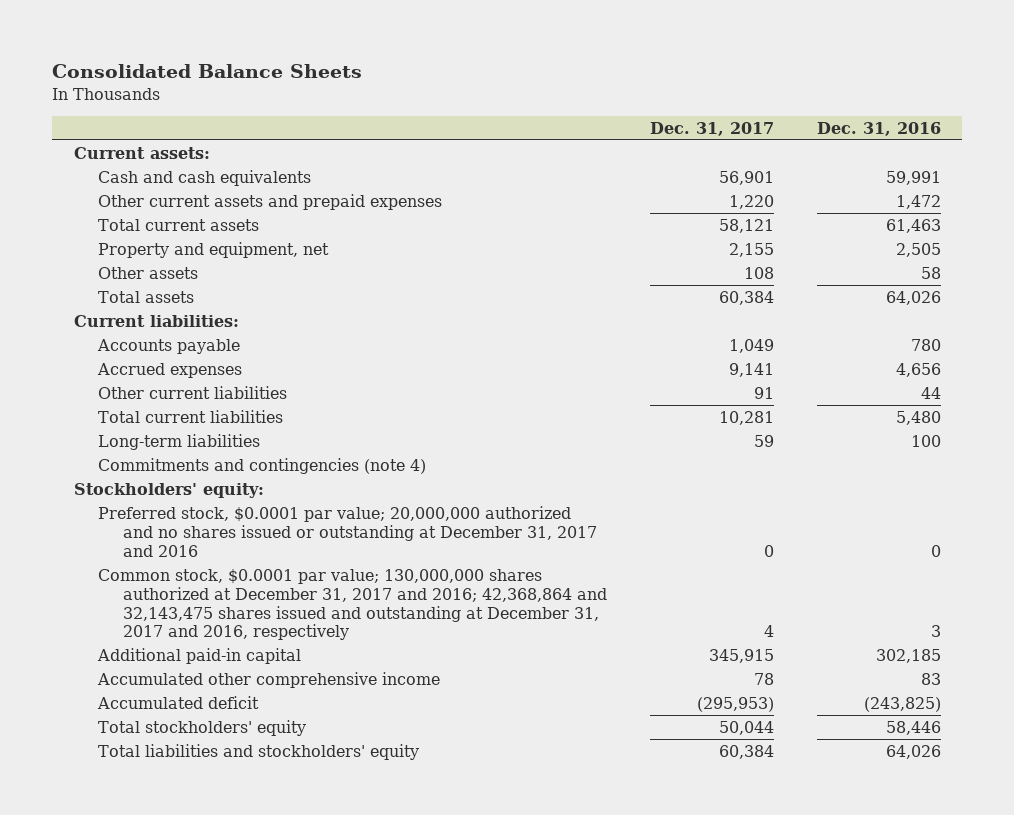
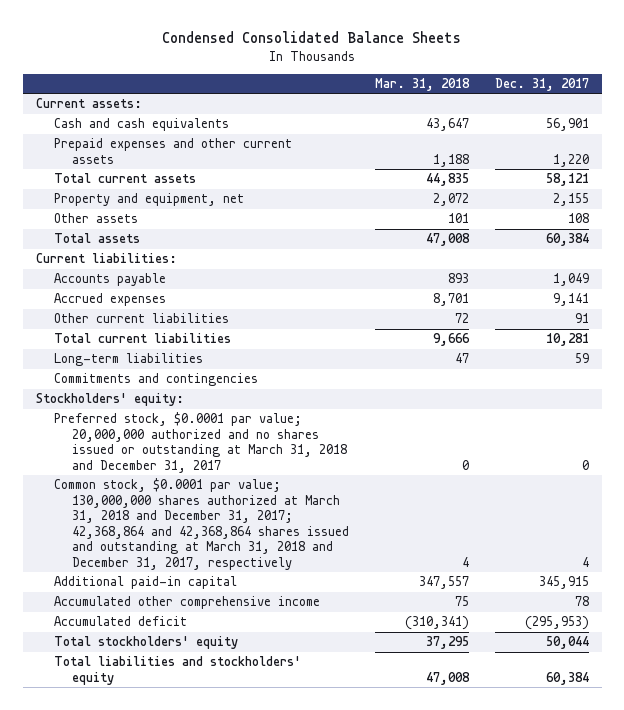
[52,63,363,78] Consolidated Balance Sheets -> [162,31,462,44] Condensed Consolidated Balance Sheets
[816,121,941,136] Dec. 31, 2016 -> none
none -> [374,78,470,92] Mar. 31, 2018
[98,193,443,210] Other current assets and prepaid expenses -> [53,138,292,164] Prepaid expenses and other current assets
[98,457,427,474] Commitments and contingencies (note 4) -> [53,373,258,387] Commitments and contingencies
[98,505,598,557] Preferred stock, $0.0001 par value; 20,000,000 authorized and no shares issued or outstanding at December 31, 2017 and 2016 -> [53,412,347,473] Preferred stock, $0.0001 par value; 20,000,000 authorized and no shares issued or outstanding at March 31, 2018 and December 31, 2017
[98,568,608,641] Common stock, $0.0001 par value; 130,000,000 shares authorized at December 31, 2017 and 2016; 42,368,864 and 32,143,475 shares issued and outstanding at December 31, 2017 and 2016, respectively -> [53,478,349,570] Common stock, $0.0001 par value; 130,000,000 shares authorized at March 31, 2018 and December 31, 2017; 42,368,864 and 42,368,864 shares issued and outstanding at March 31, 2018 and December 31, 2017, respectively

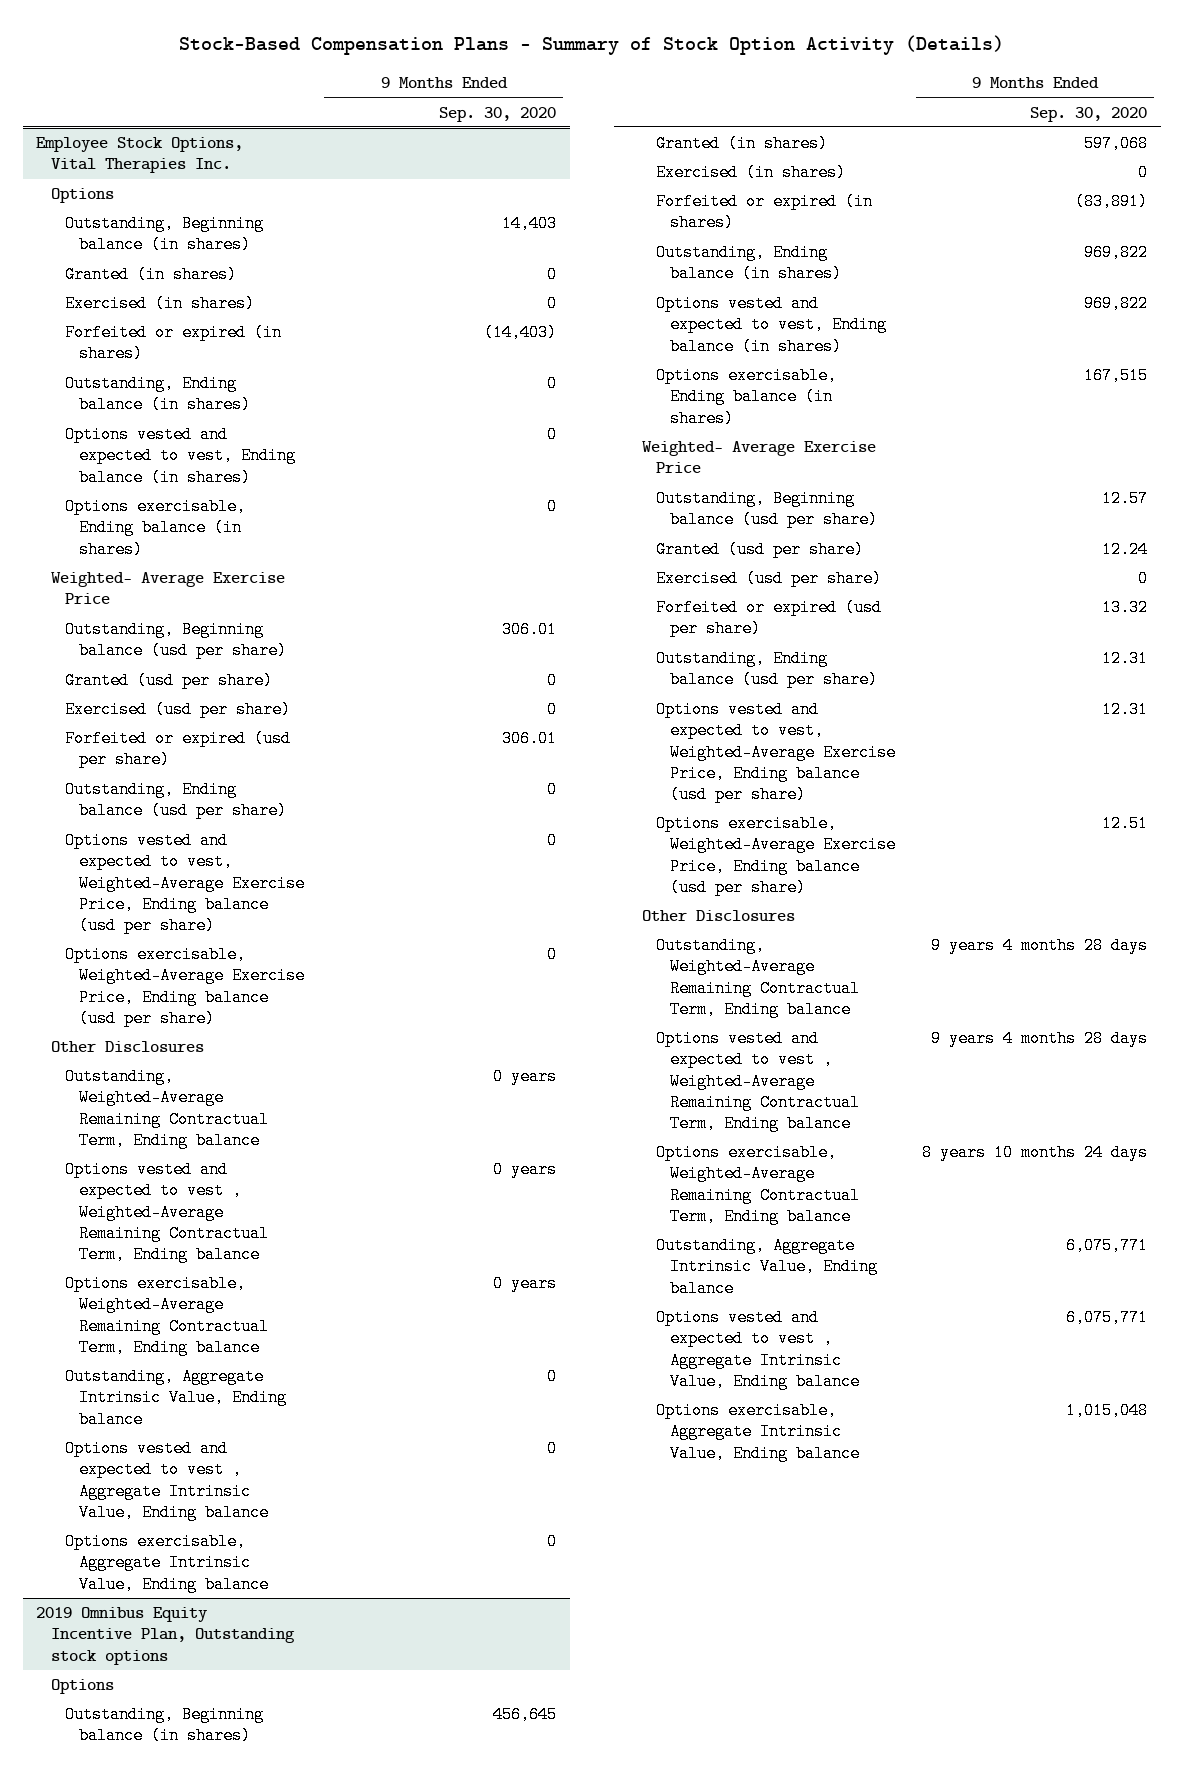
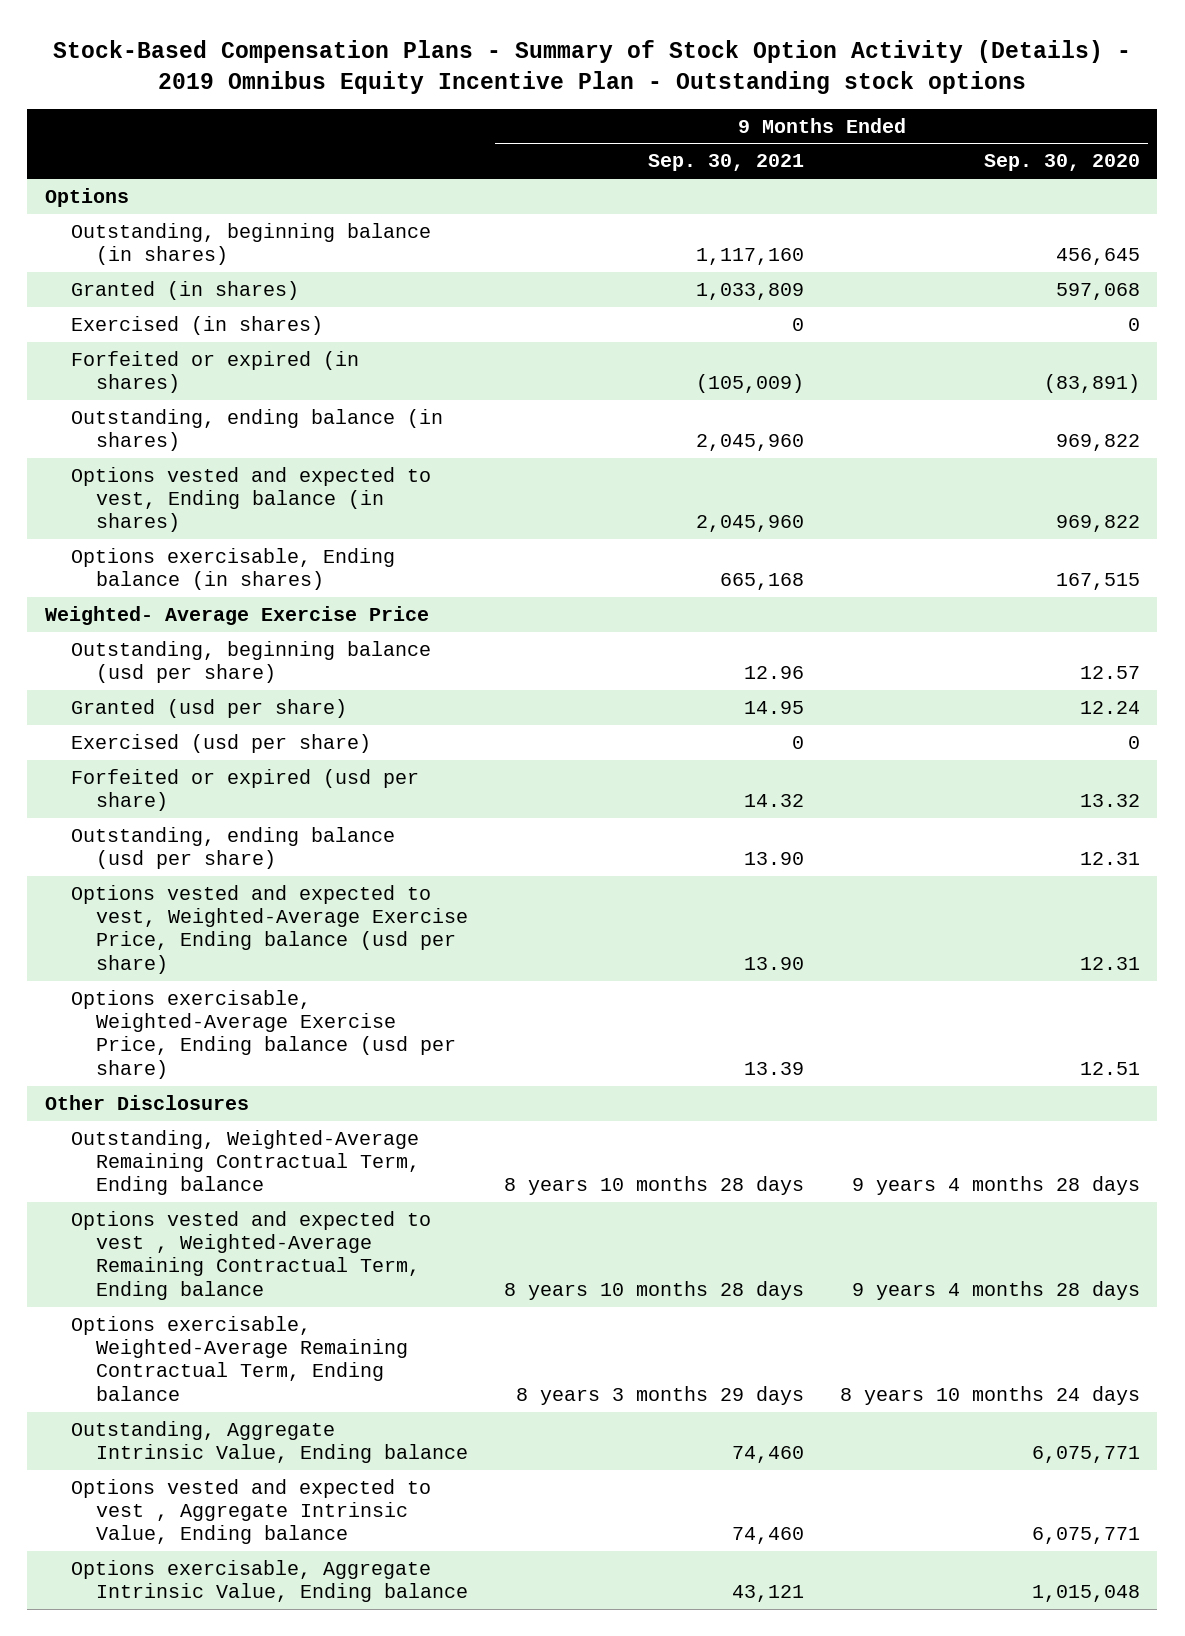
[178,35,1004,56] Stock-Based Compensation Plans - Summary of Stock Option Activity (Details) -> [53,40,1132,94] Stock-Based Compensation Plans - Summary of Stock Option Activity (Details) - 2019 Omnibus Equity Incentive Plan - Outstanding stock options
none -> [647,154,804,172] Sep. 30, 2021
[36,137,244,174] Employee Stock Options, Vital Therapies Inc. -> none
[64,266,237,284] Granted (in shares) -> none
[64,295,255,313] Exercised (in shares) -> none
[64,324,282,363] Forfeited or expired (in shares) -> none
[64,375,251,414] Outstanding, Ending balance (in shares) -> none
[64,426,296,486] Options vested and expected to vest, Ending balance (in shares) -> none
[64,498,246,558] Options exercisable, Ending balance (in shares) -> none
[50,572,285,605] Weighted- Average Exercise Price -> none
[64,621,287,660] Outstanding, Beginning balance (usd per share) -> none
[64,672,273,690] Granted (usd per share) -> none
[64,701,291,719] Exercised (usd per share) -> none
[64,730,291,769] Forfeited or expired (usd per share) -> none
[64,781,287,820] Outstanding, Ending balance (usd per share) -> none
[64,832,305,935] Options vested and expected to vest, Weighted-Average Exercise Price, Ending balance (usd per share) -> none
[64,946,305,1027] Options exercisable, Weighted-Average Exercise Price, Ending balance (usd per share) -> none
[50,1041,204,1053] Other Disclosures -> none
[64,1068,269,1149] Outstanding, Weighted-Average Remaining Contractual Term, Ending balance -> none
[64,1161,269,1264] Options vested and expected to vest , Weighted-Average Remaining Contractual Term, Ending balance -> none
[64,1275,269,1356] Options exercisable, Weighted-Average Remaining Contractual Term, Ending balance -> none
[64,1368,287,1428] Outstanding, Aggregate Intrinsic Value, Ending balance -> none
[64,1440,269,1521] Options vested and expected to vest , Aggregate Intrinsic Value, Ending balance -> none
[64,1533,269,1593] Options exercisable, Aggregate Intrinsic Value, Ending balance -> none
[36,1607,295,1665] 2019 Omnibus Equity Incentive Plan, Outstanding stock options -> none
[50,1679,114,1695] Options -> none
[64,1706,264,1745] Outstanding, Beginning balance (in shares) -> none
[64,215,264,254] Outstanding, Beginning balance (in shares) -> [70,222,431,266] Outstanding, beginning balance (in shares)
[502,215,558,233] 14,403 -> [1055,248,1140,266] 456,645
[655,244,843,283] Outstanding, Ending balance (in shares) -> [70,408,443,452] Outstanding, ending balance (in shares)
[655,490,879,529] Outstanding, Beginning balance (usd per share) -> [70,640,431,684] Outstanding, beginning balance (usd per share)
[655,650,879,689] Outstanding, Ending balance (usd per share) -> [70,826,395,870] Outstanding, ending balance (usd per share)

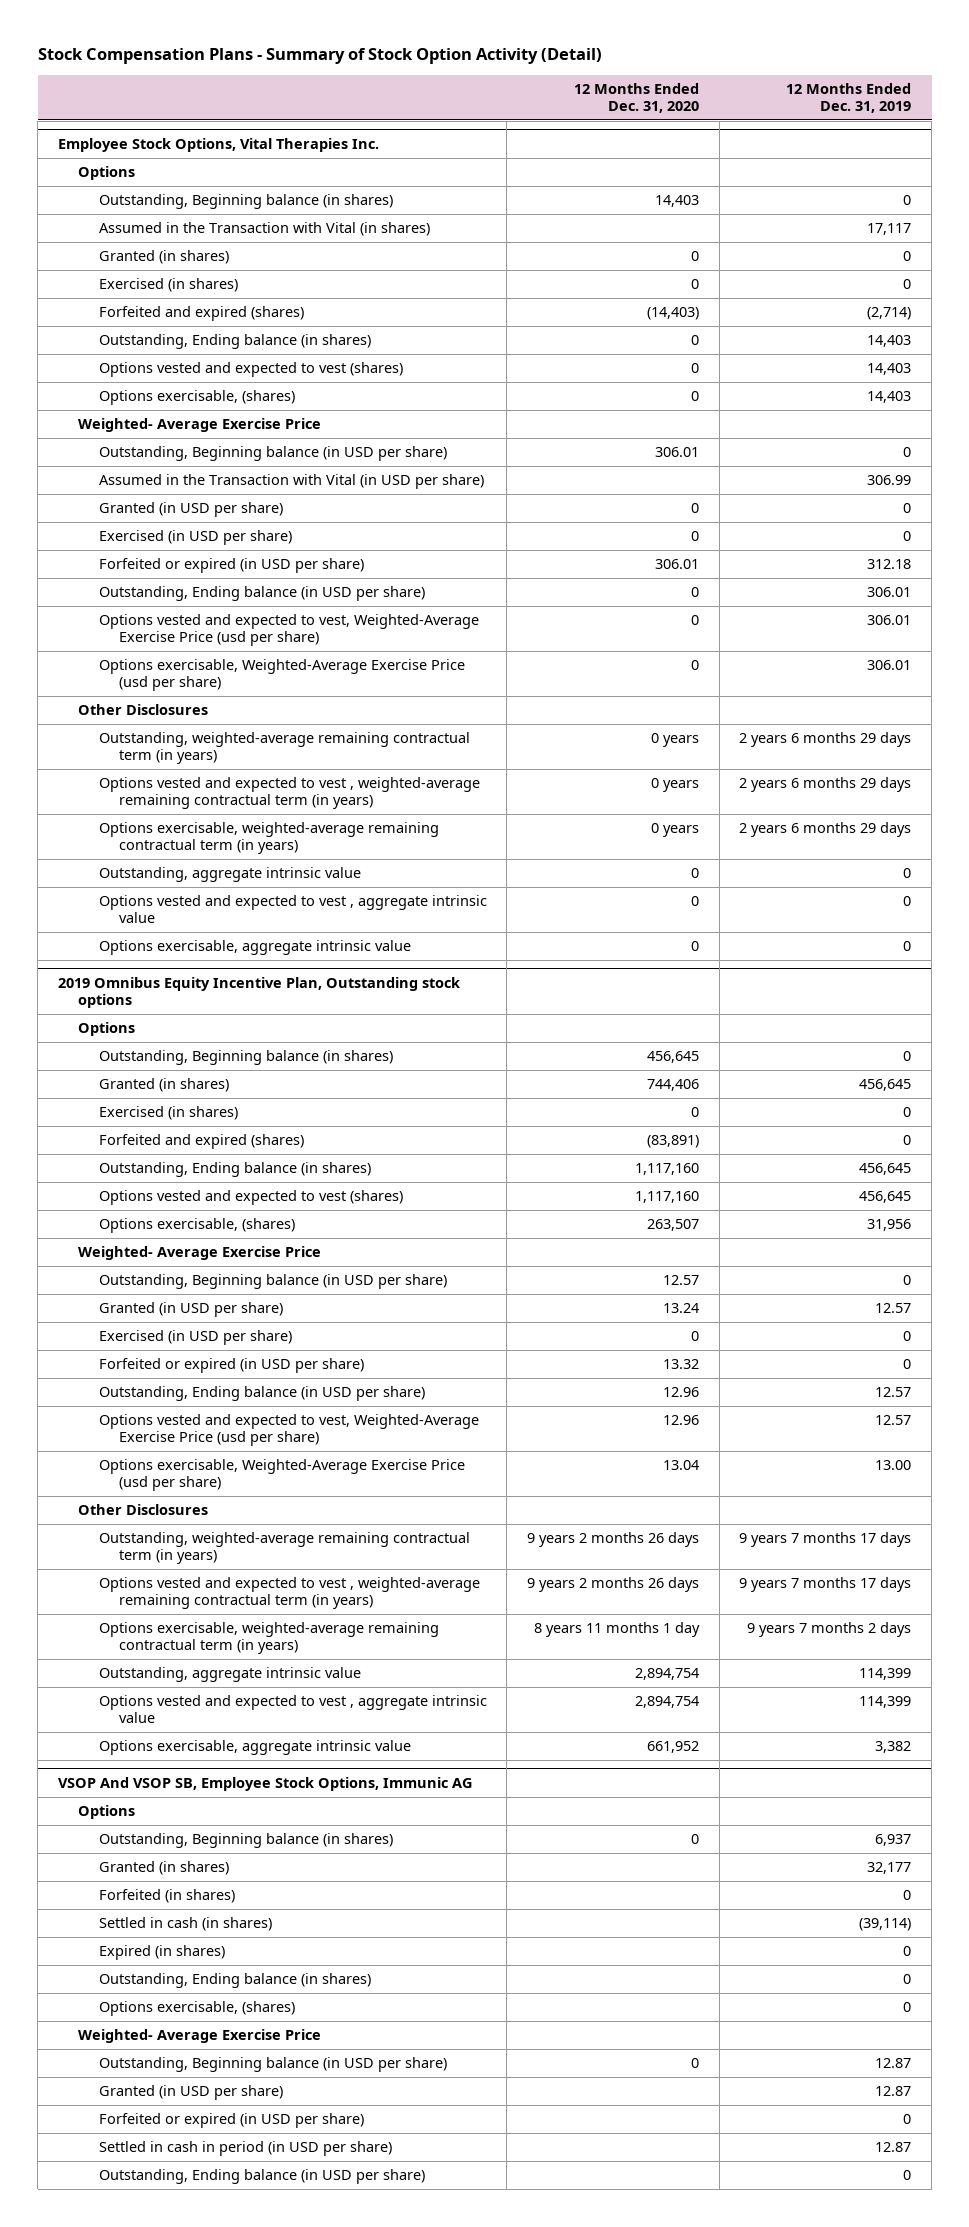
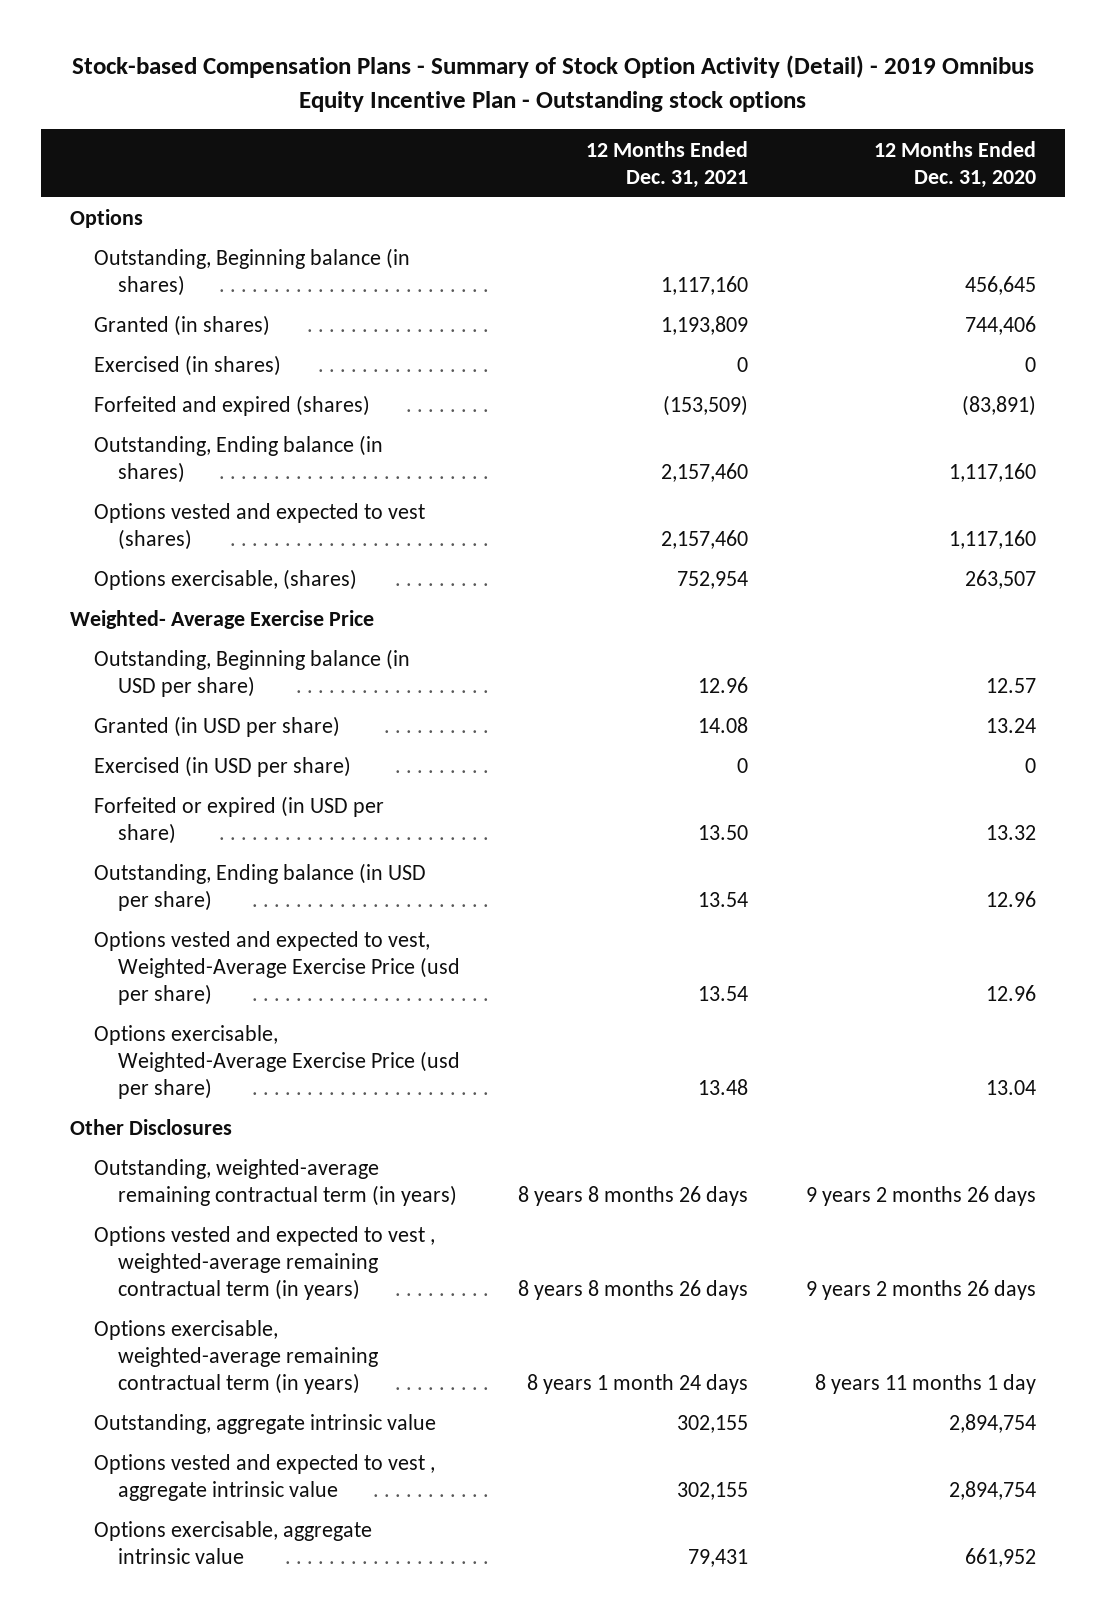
[37,48,602,65] Stock Compensation Plans - Summary of Stock Option Activity (Detail) -> [71,55,1034,112] Stock-based Compensation Plans - Summary of Stock Option Activity (Detail) - 2019 Omnibus Equity Incentive Plan - Outstanding stock options
[786,82,912,114] 12 Months Ended Dec. 31, 2019 -> none
none -> [585,140,748,188] 12 Months Ended Dec. 31, 2021
[57,137,379,152] Employee Stock Options, Vital Therapies Inc. -> none
[98,194,393,210] Outstanding, Beginning balance (in shares) -> none
[98,222,430,237] Assumed in the Transaction with Vital (in shares) -> none
[98,250,229,265] Granted (in shares) -> none
[98,278,238,293] Exercised (in shares) -> none
[98,306,304,322] Forfeited and expired (shares) -> none
[98,334,371,350] Outstanding, Ending balance (in shares) -> none
[98,362,403,378] Options vested and expected to vest (shares) -> none
[98,390,295,406] Options exercisable, (shares) -> none
[78,418,322,433] Weighted- Average Exercise Price -> none
[98,446,447,462] Outstanding, Beginning balance (in USD per share) -> none
[98,474,484,490] Assumed in the Transaction with Vital (in USD per share) -> none
[98,502,283,518] Granted (in USD per share) -> none
[98,530,292,546] Exercised (in USD per share) -> none
[98,558,364,574] Forfeited or expired (in USD per share) -> none
[98,586,425,602] Outstanding, Ending balance (in USD per share) -> none
[98,614,479,647] Options vested and expected to vest, Weighted-Average Exercise Price (usd per share) -> none
[98,659,465,692] Options exercisable, Weighted-Average Exercise Price (usd per share) -> none
[78,704,209,716] Other Disclosures -> none
[98,732,470,765] Outstanding, weighted-average remaining contractual term (in years) -> none
[98,777,480,810] Options vested and expected to vest , weighted-average remaining contractual term (in years) -> none
[98,822,439,855] Options exercisable, weighted-average remaining contractual term (in years) -> none
[98,867,361,883] Outstanding, aggregate intrinsic value -> none
[98,895,487,924] Options vested and expected to vest , aggregate intrinsic value -> none
[98,940,411,956] Options exercisable, aggregate intrinsic value -> none
[57,976,460,1008] 2019 Omnibus Equity Incentive Plan, Outstanding stock options -> none
[78,1022,136,1037] Options -> none
[57,1776,473,1791] VSOP And VSOP SB, Employee Stock Options, Immunic AG -> none
[78,1805,136,1820] Options -> none
[98,1833,393,1849] Outstanding, Beginning balance (in shares) -> none
[98,1861,229,1876] Granted (in shares) -> none
[98,1889,235,1904] Forfeited (in shares) -> none
[98,1917,272,1932] Settled in cash (in shares) -> none
[98,1945,225,1961] Expired (in shares) -> none
[98,1973,371,1989] Outstanding, Ending balance (in shares) -> none
[98,2001,295,2017] Options exercisable, (shares) -> none
[78,2029,322,2044] Weighted- Average Exercise Price -> none
[98,2057,447,2073] Outstanding, Beginning balance (in USD per share) -> none
[98,2085,283,2101] Granted (in USD per share) -> none
[98,2113,364,2129] Forfeited or expired (in USD per share) -> none
[98,2141,392,2157] Settled in cash in period (in USD per share) -> none
[98,2169,425,2185] Outstanding, Ending balance (in USD per share) -> none

